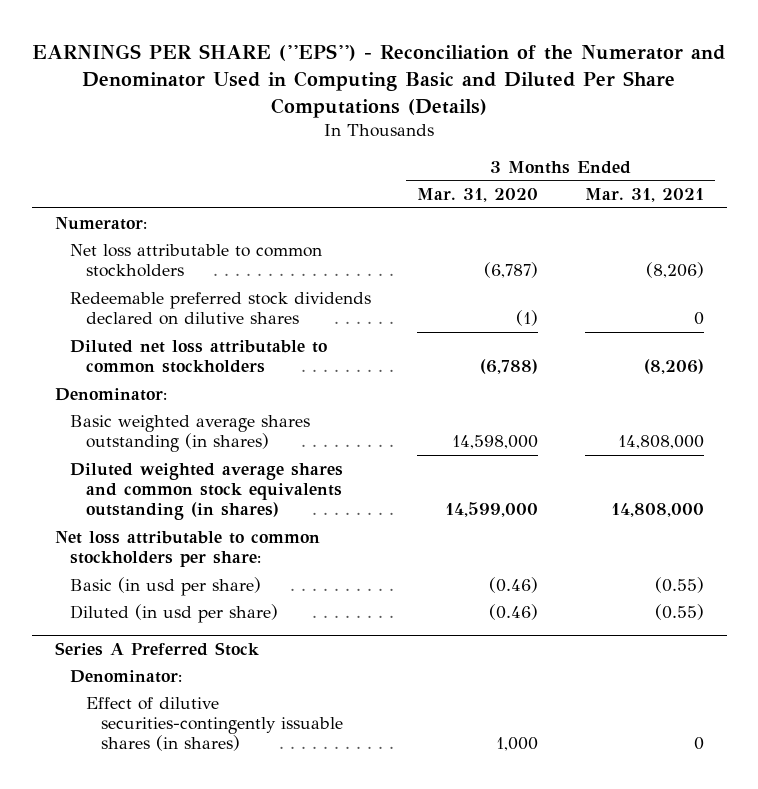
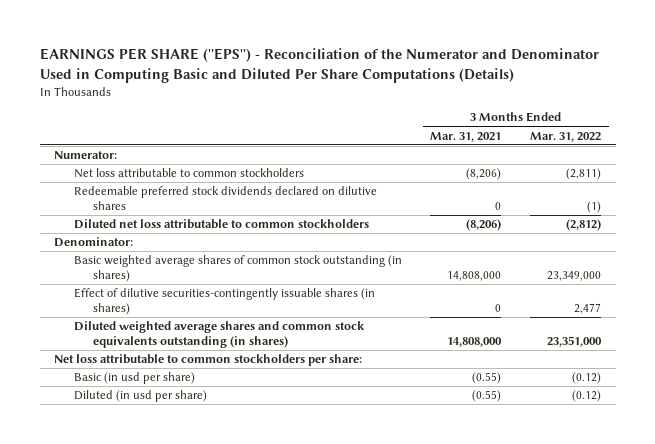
[417,188,539,203] Mar. 31, 2020 -> none
none -> [530,131,602,142] Mar. 31, 2022
[70,414,311,452] Basic weighted average shares outstanding (in shares) -> [73,255,402,283] Basic weighted average shares of common stock outstanding (in shares)
none -> [73,288,375,316] Effect of dilutive securities-contingently issuable shares (in shares)
[54,641,259,656] Series A Preferred Stock -> none
[70,669,183,683] Denominator: -> none
[85,696,344,752] Effect of dilutive securities-contingently issuable shares (in shares) -> none

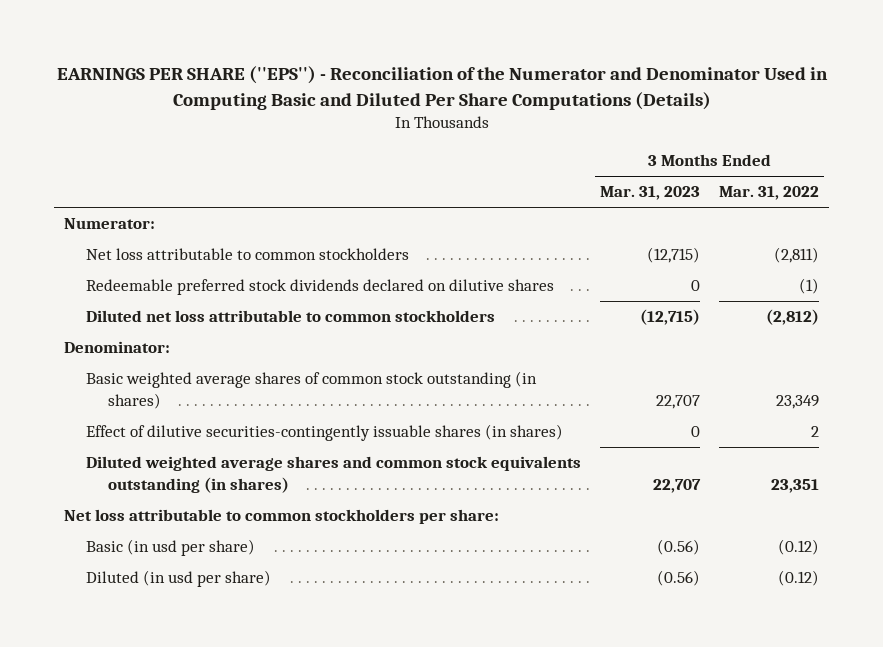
[430,131,502,142] Mar. 31, 2021 -> none
none -> [600,186,701,201] Mar. 31, 2023
[547,271,602,282] 23,349,000 -> [776,394,820,409] 23,349
[574,303,602,315] 2,477 -> [811,426,820,438] 2
[547,336,603,348] 23,351,000 -> [771,478,820,493] 23,351

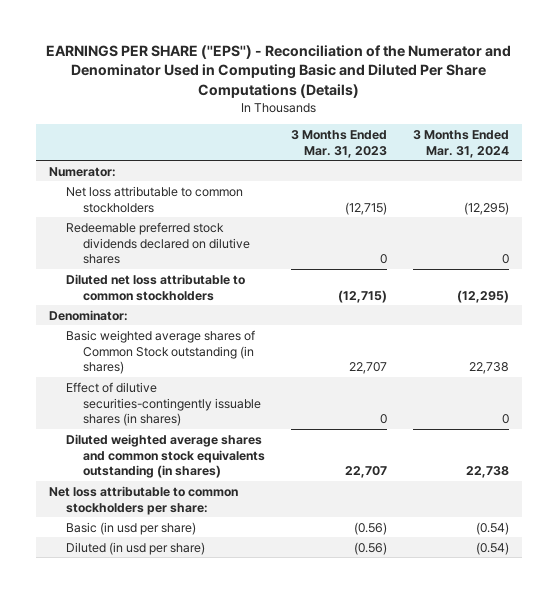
[719,186,820,201] Mar. 31, 2022 -> none
none -> [412,129,509,158] 3 Months Ended Mar. 31, 2024
[85,371,537,409] Basic weighted average shares of common stock outstanding (in shares) -> [65,329,255,375] Basic weighted average shares of Common Stock outstanding (in shares)

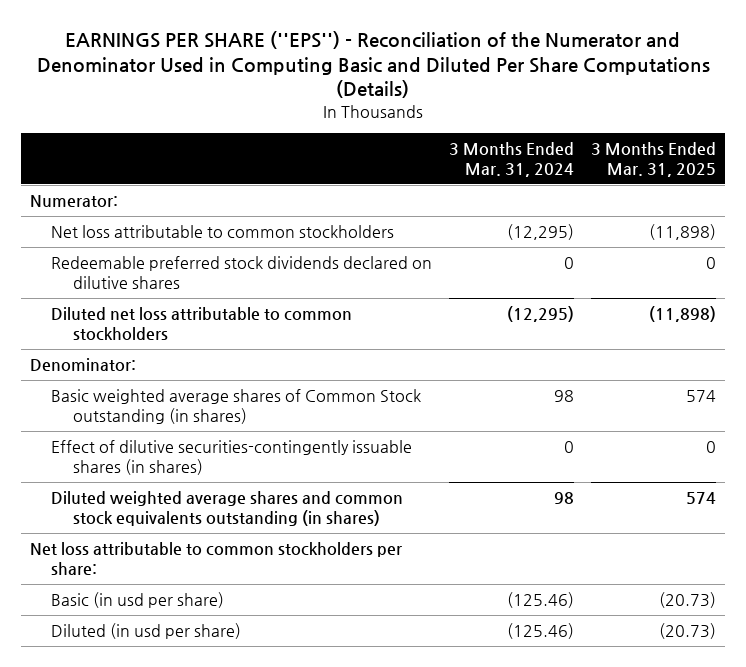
[290,129,387,158] 3 Months Ended Mar. 31, 2023 -> none
none -> [591,141,717,178] 3 Months Ended Mar. 31, 2025
[468,362,509,375] 22,738 -> [554,390,575,403] 98
[465,466,509,479] 22,738 -> [554,492,575,505] 98
[475,521,509,535] (0.54) -> [507,592,575,609] (125.46)
[475,541,509,555] (0.54) -> [507,623,575,640] (125.46)

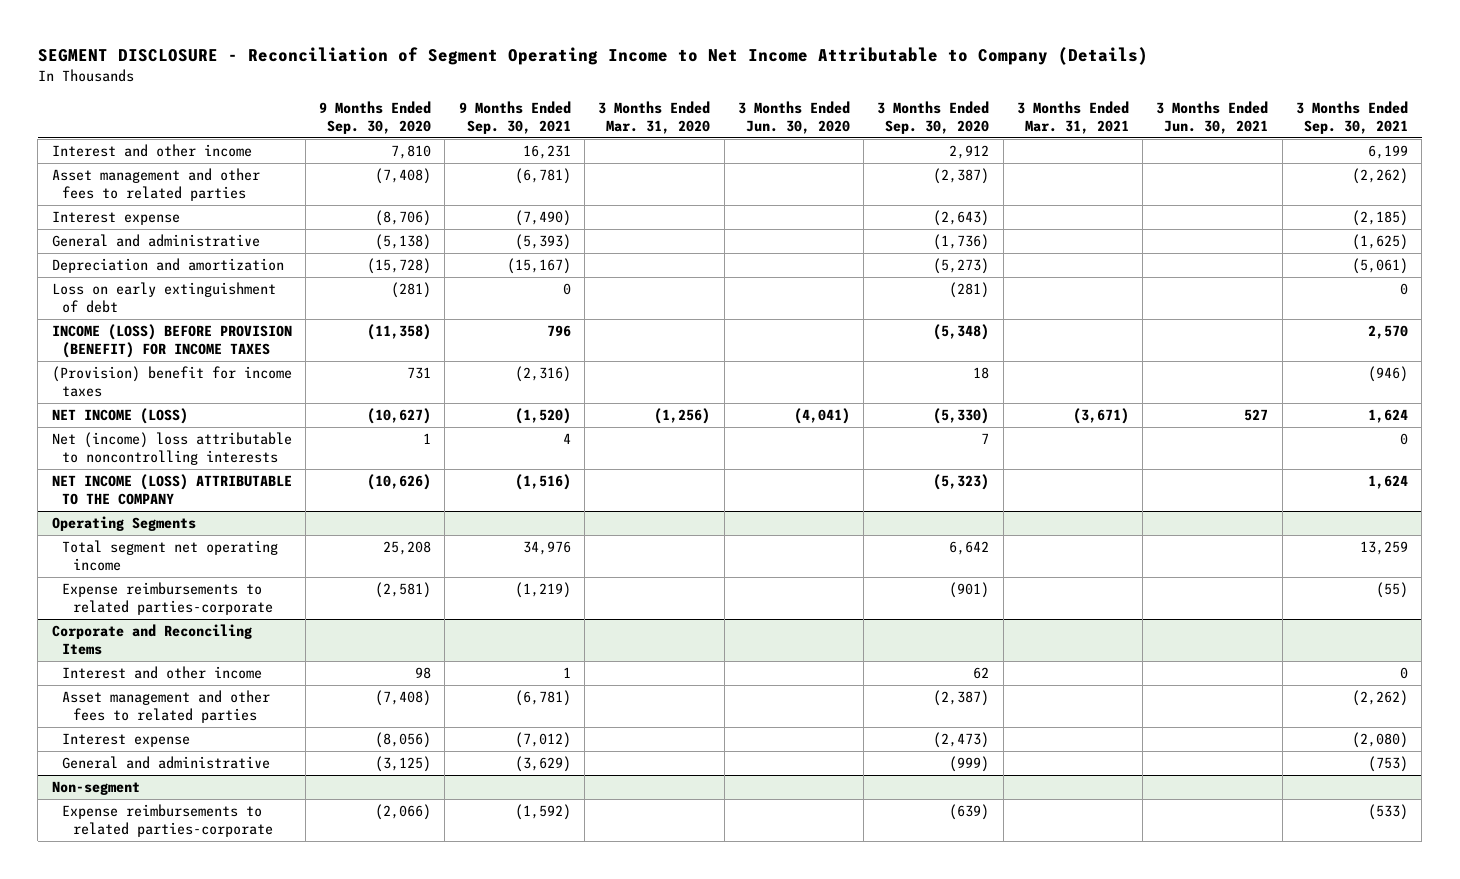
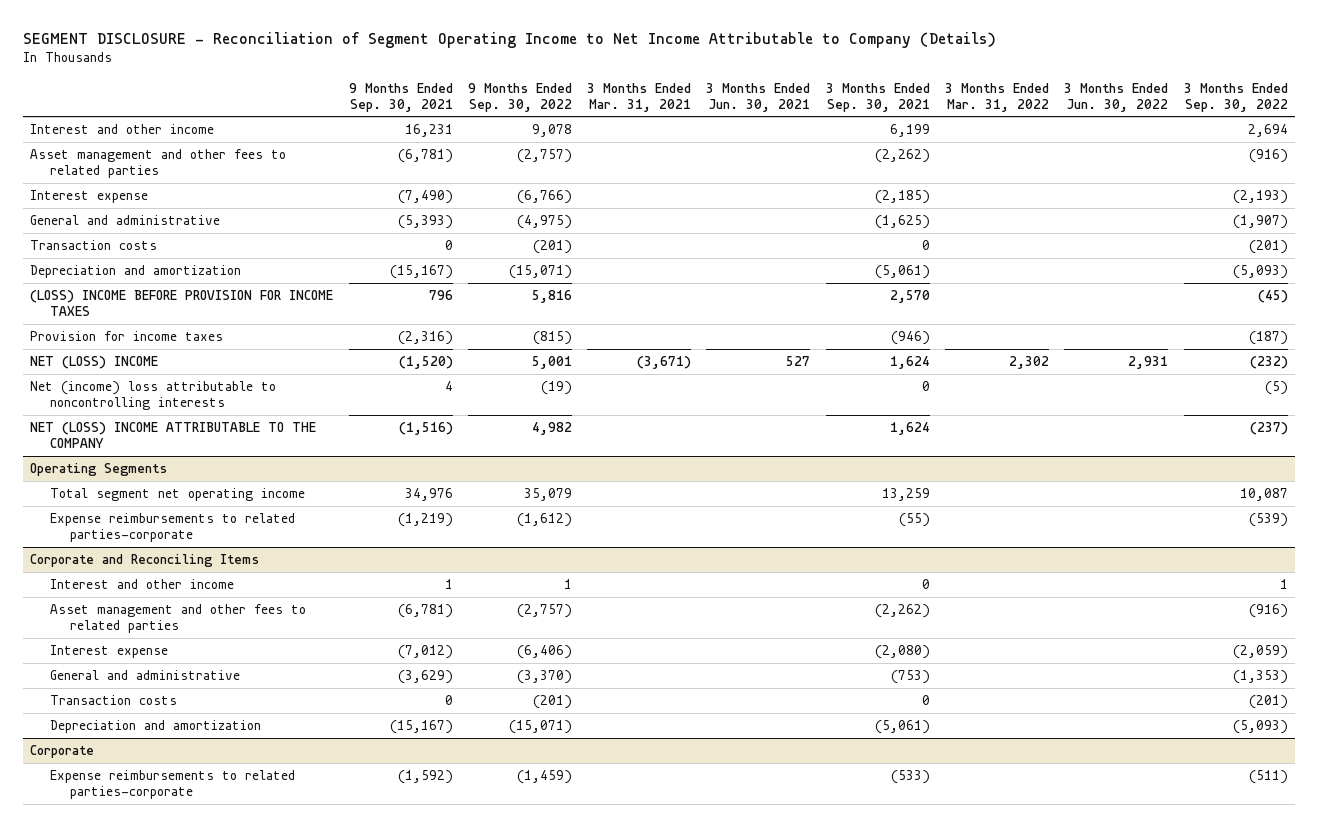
[319,100,432,134] 9 Months Ended Sep. 30, 2020 -> none
[598,100,711,134] 3 Months Ended Mar. 31, 2020 -> none
[737,100,850,134] 3 Months Ended Jun. 30, 2020 -> none
[877,100,990,134] 3 Months Ended Sep. 30, 2020 -> none
none -> [467,82,572,112] 9 Months Ended Sep. 30, 2022
none -> [945,82,1050,112] 3 Months Ended Mar. 31, 2022
none -> [1064,82,1169,112] 3 Months Ended Jun. 30, 2022
none -> [1183,82,1288,112] 3 Months Ended Sep. 30, 2022
none -> [30,239,158,250] Transaction costs
[51,282,276,314] Loss on early extinguishment of debt -> none
[51,324,292,359] INCOME (LOSS) BEFORE PROVISION (BENEFIT) FOR INCOME TAXES -> [30,289,334,316] (LOSS) INCOME BEFORE PROVISION FOR INCOME TAXES
[51,366,292,398] (Provision) benefit for income taxes -> [30,330,224,341] Provision for income taxes
[51,408,188,425] NET INCOME (LOSS) -> [30,355,159,369] NET (LOSS) INCOME
[51,474,292,506] NET INCOME (LOSS) ATTRIBUTABLE TO THE COMPANY -> [30,421,317,448] NET (LOSS) INCOME ATTRIBUTABLE TO THE COMPANY
none -> [50,694,178,705] Transaction costs
none -> [50,719,262,733] Depreciation and amortization
[51,781,140,796] Non-segment -> [30,744,95,758] Corporate

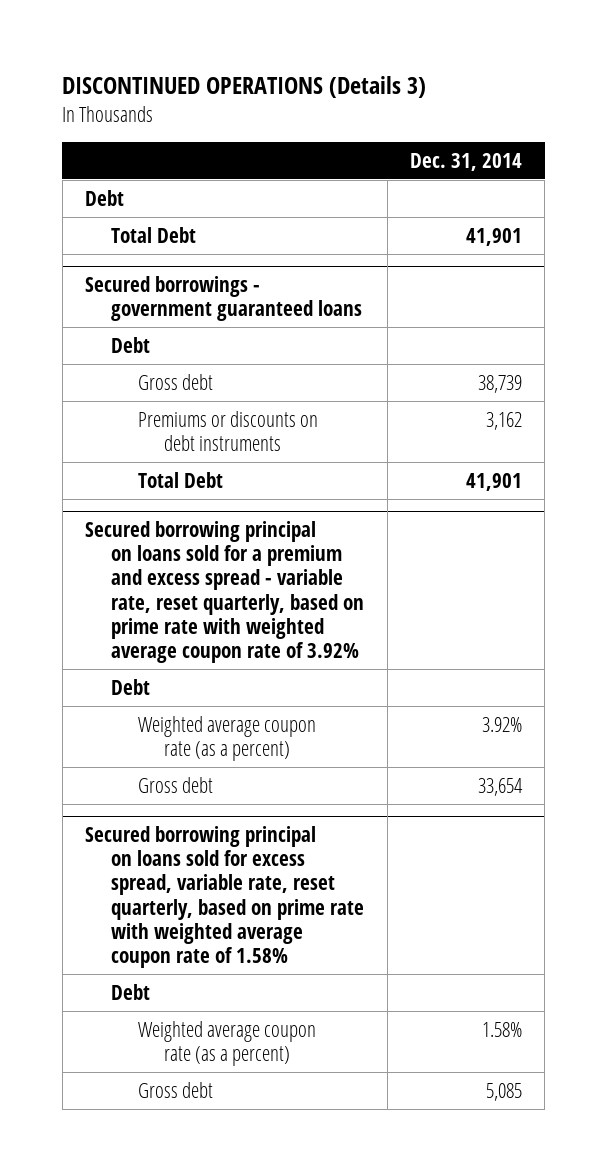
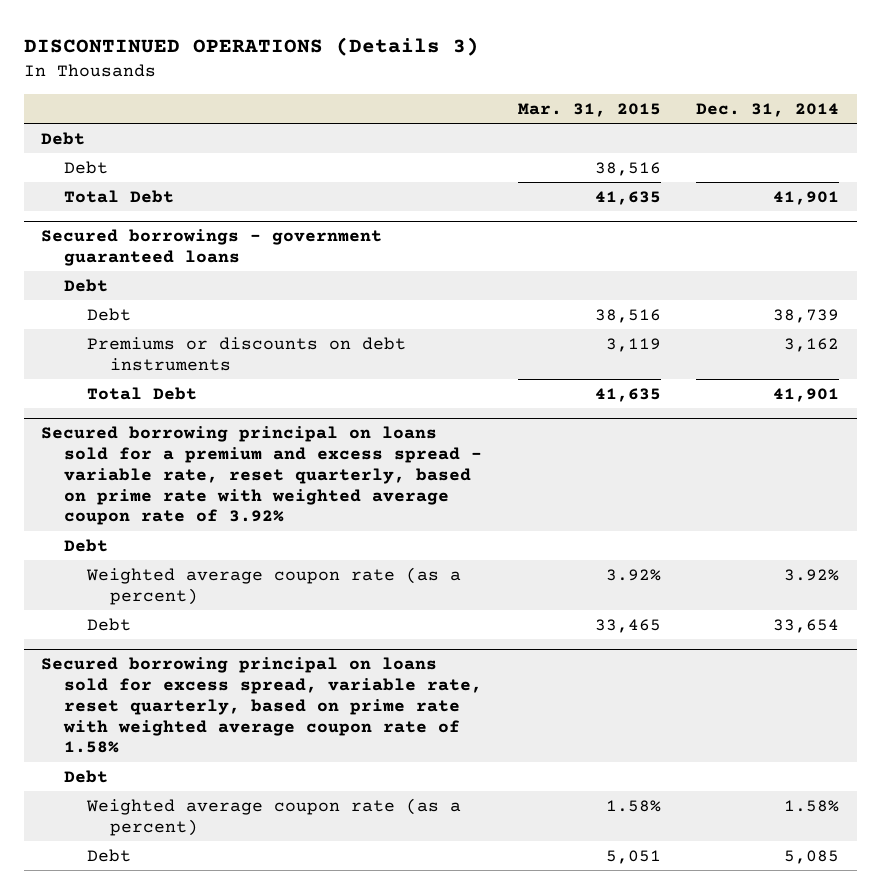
none -> [517,102,661,117] Mar. 31, 2015
none -> [64,160,109,174] Debt
[137,373,213,390] Gross debt -> [87,307,132,321] Debt
[137,776,213,793] Gross debt -> [87,617,132,631] Debt
[137,1081,213,1098] Gross debt -> [87,848,132,862] Debt

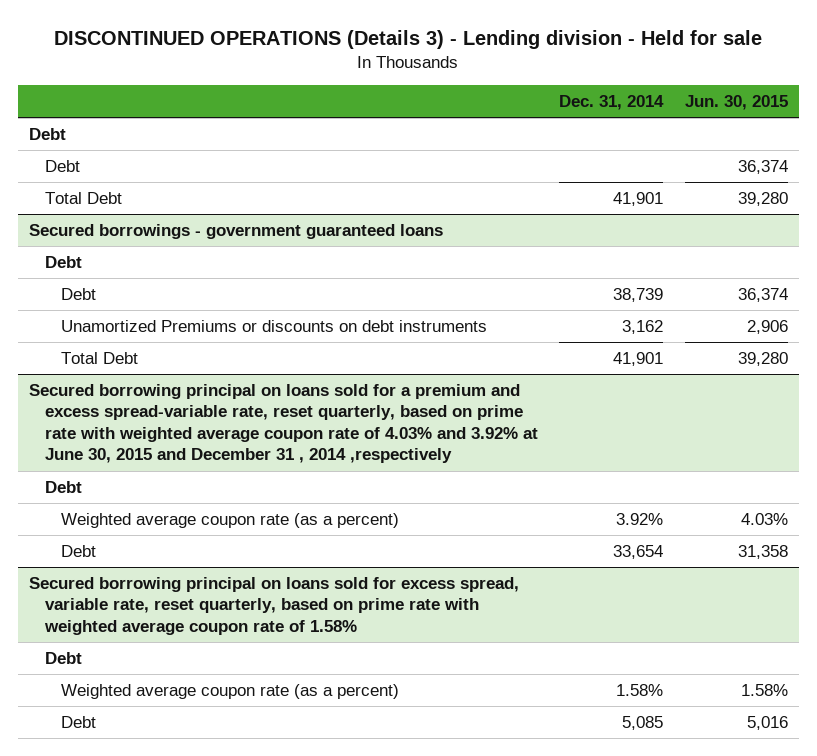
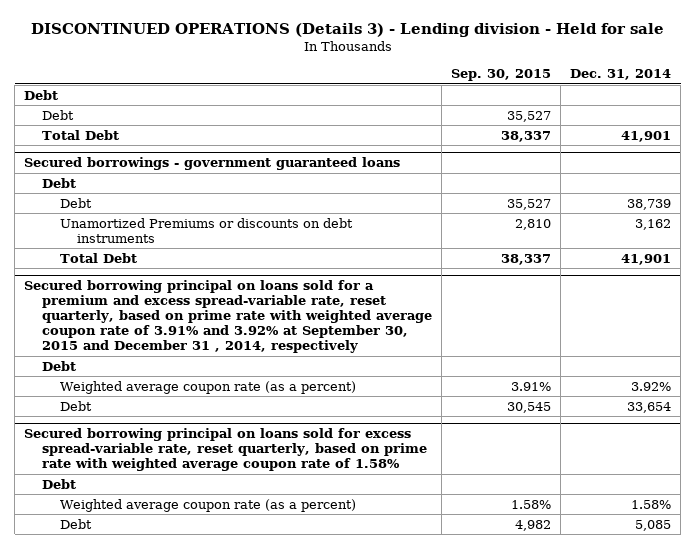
[685,95,789,111] Jun. 30, 2015 -> none
none -> [451,69,552,82] Sep. 30, 2015
[28,383,538,464] Secured borrowing principal on loans sold for a premium and excess spread-variable rate, reset quarterly, based on prime rate with weighted average coupon rate of 4.03% and 3.92% at June 30, 2015 and December 31 , 2014 ,respectively -> [24,280,432,354] Secured borrowing principal on loans sold for a premium and excess spread-variable rate, reset quarterly, based on prime rate with weighted average coupon rate of 3.91% and 3.92% at September 30, 2015 and December 31 , 2014, respectively
[28,576,519,635] Secured borrowing principal on loans sold for excess spread, variable rate, reset quarterly, based on prime rate with weighted average coupon rate of 1.58% -> [24,428,427,472] Secured borrowing principal on loans sold for excess spread-variable rate, reset quarterly, based on prime rate with weighted average coupon rate of 1.58%

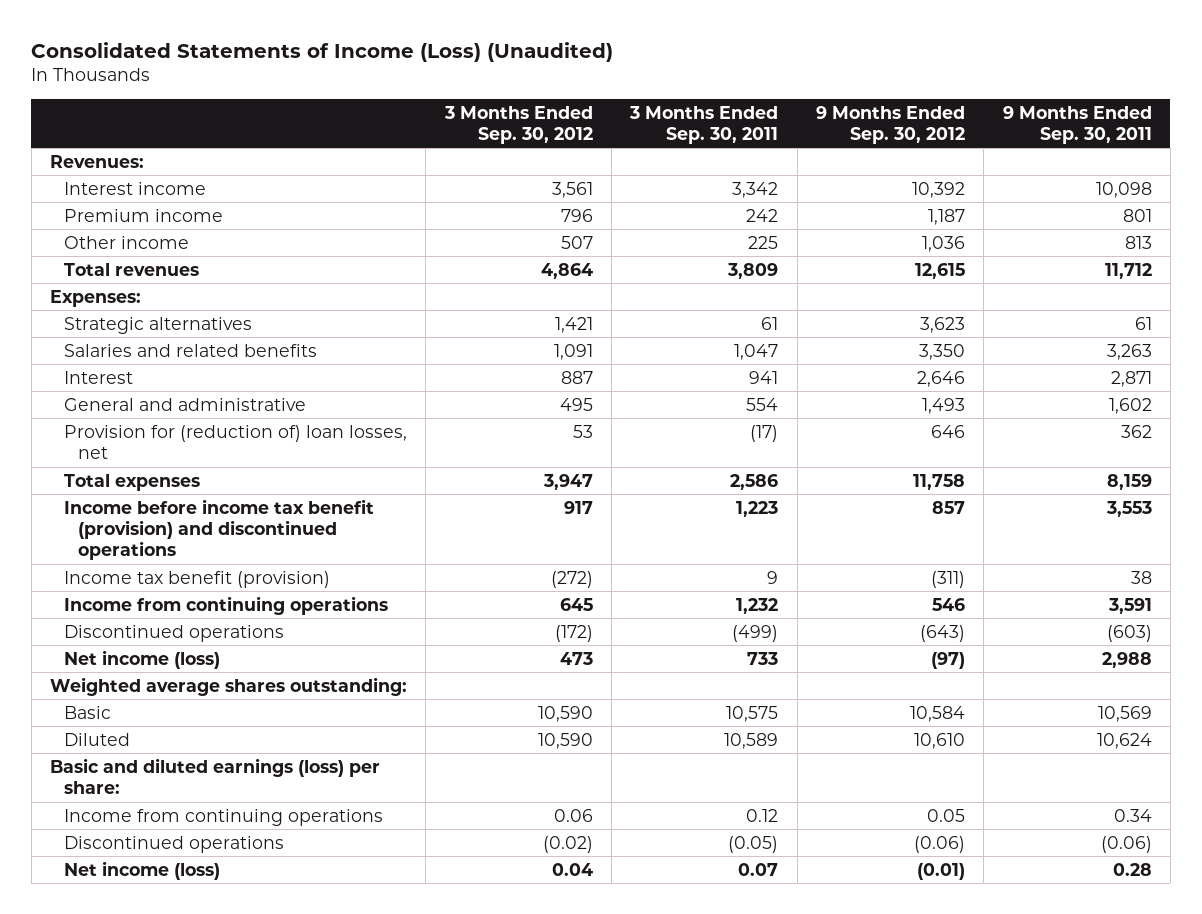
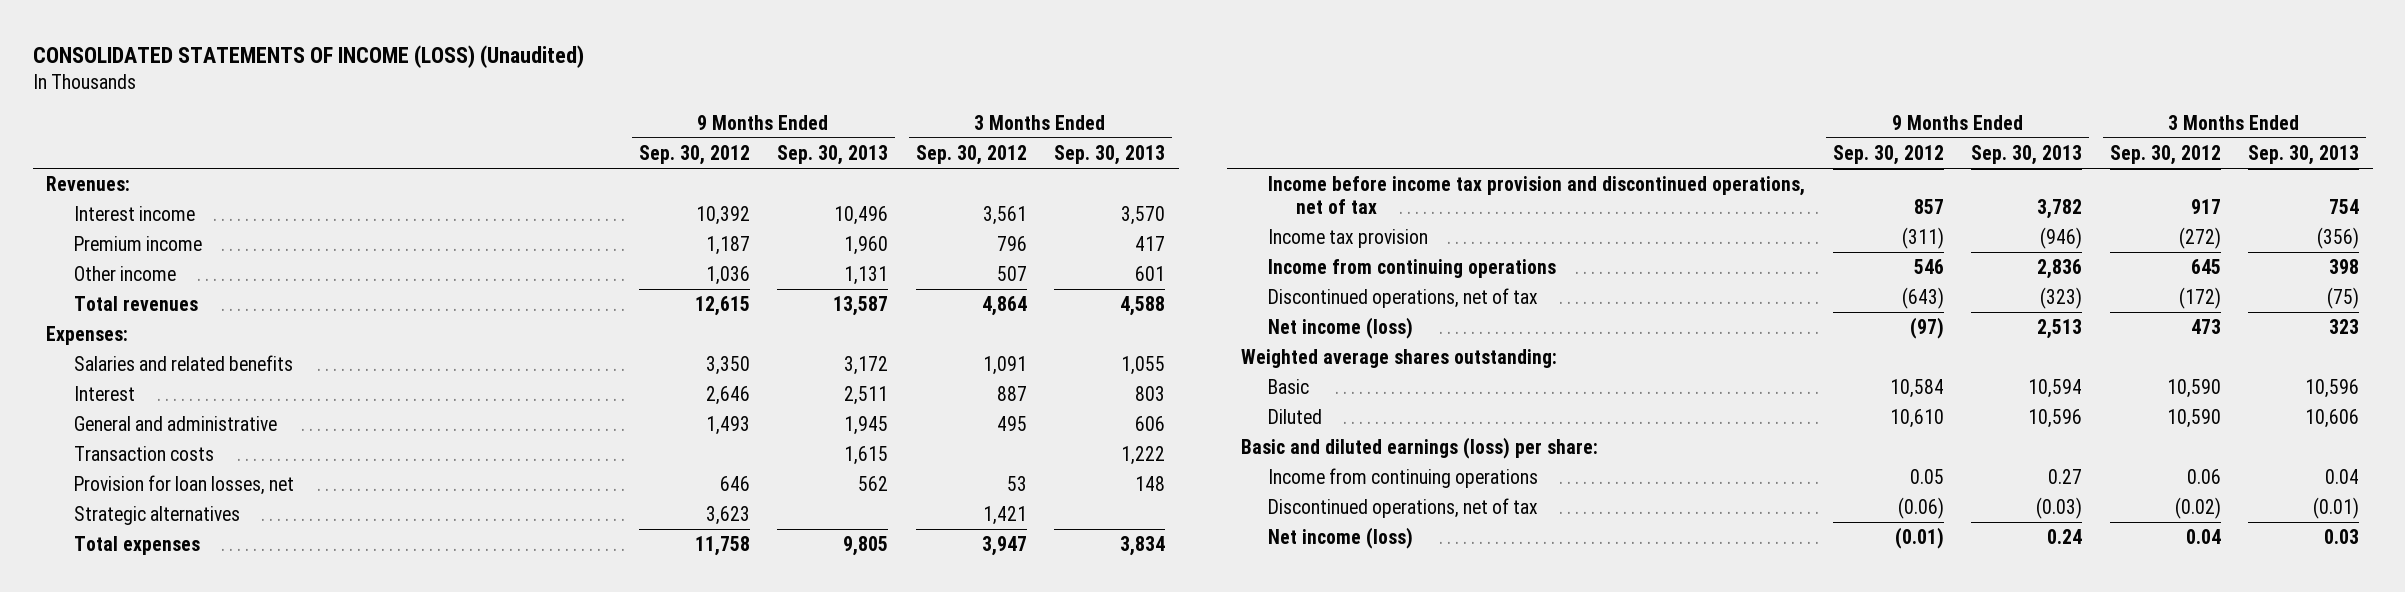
[31,42,614,63] Consolidated Statements of Income (Loss) (Unaudited) -> [32,44,584,68] CONSOLIDATED STATEMENTS OF INCOME (LOSS) (Unaudited)
[629,105,779,144] 3 Months Ended Sep. 30, 2011 -> none
[1002,105,1152,144] 9 Months Ended Sep. 30, 2011 -> none
none -> [777,144,889,165] Sep. 30, 2013
none -> [1053,144,1165,165] Sep. 30, 2013
none -> [74,445,215,461] Transaction costs
[63,424,407,460] Provision for (reduction of) loan losses, net -> [74,474,295,495] Provision for loan losses, net
[63,316,252,334] Strategic alternatives -> [74,505,241,525] Strategic alternatives
[63,498,374,561] Income before income tax benefit (provision) and discontinued operations -> [1268,175,1806,214] Income before income tax provision and discontinued operations, net of tax
[63,570,330,588] Income tax benefit (provision) -> [1268,228,1429,248] Income tax provision
[63,624,284,642] Discontinued operations -> [1268,287,1539,308] Discontinued operations, net of tax
[63,835,284,853] Discontinued operations -> [1268,497,1539,518] Discontinued operations, net of tax

